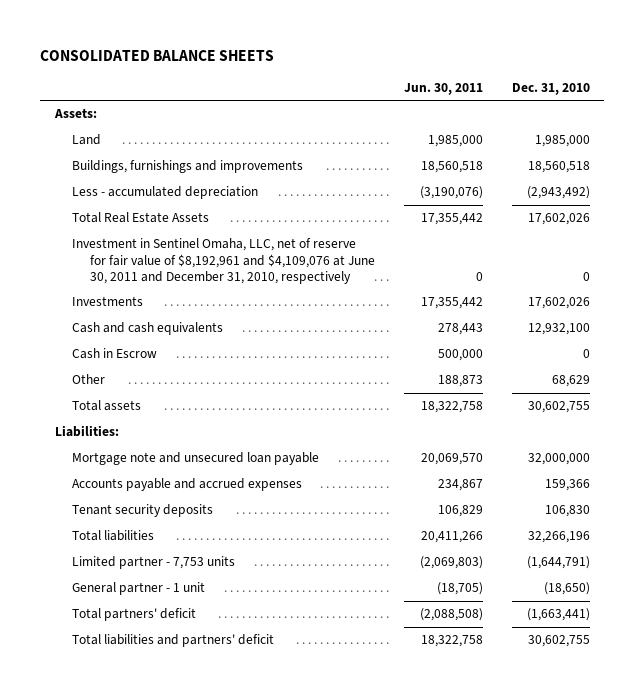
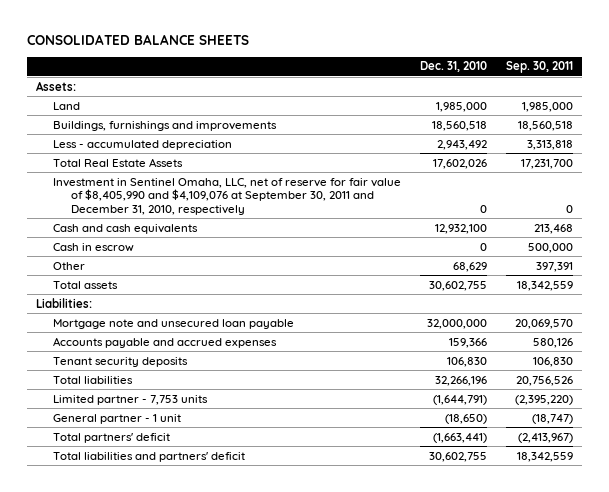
[403,82,483,95] Jun. 30, 2011 -> none
none -> [505,61,573,74] Sep. 30, 2011
[526,186,590,200] (2,943,492) -> [437,139,488,150] 2,943,492
[72,296,144,307] Investments -> none
[72,238,375,284] Investment in Sentinel Omaha, LLC, net of reserve for fair value of $8,192,961 and $4,109,076 at June 30, 2011 and December 31, 2010, respectively -> [53,177,402,216] Investment in Sentinel Omaha, LLC, net of reserve for fair value of $8,405,990 and $4,109,076 at September 30, 2011 and December 31, 2010, respectively
[72,348,158,360] Cash in Escrow -> [53,242,135,252] Cash in escrow

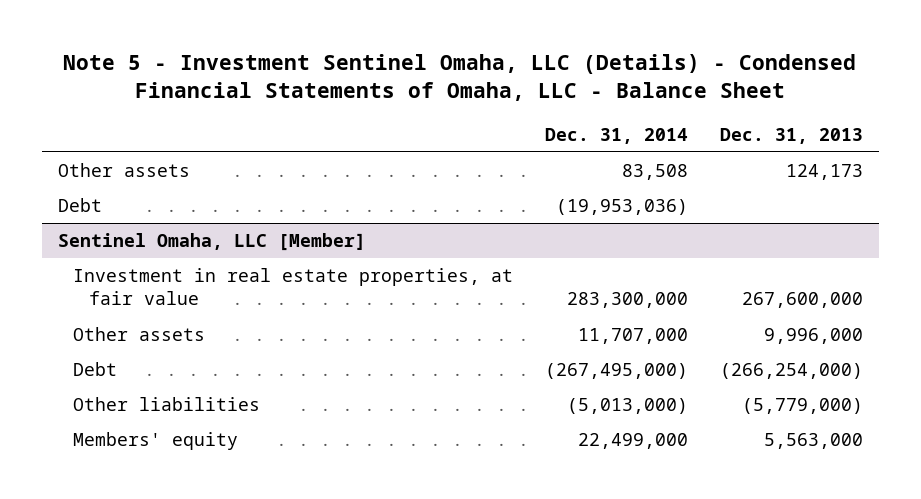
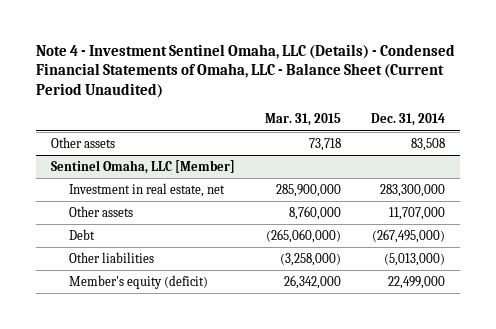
[63,53,857,102] Note 5 - Investment Sentinel Omaha, LLC (Details) - Condensed Financial Statements of Omaha, LLC - Balance Sheet -> [36,43,456,98] Note 4 - Investment Sentinel Omaha, LLC (Details) - Condensed Financial Statements of Omaha, LLC - Balance Sheet (Current Period Unaudited)
[720,127,864,144] Dec. 31, 2013 -> none
none -> [265,113,342,127] Mar. 31, 2015
[57,198,102,213] Debt -> none
[73,268,514,306] Investment in real estate properties, at fair value -> [69,182,226,197] Investment in real estate, net
[73,432,239,451] Members' equity -> [69,274,209,289] Member's equity (deficit)

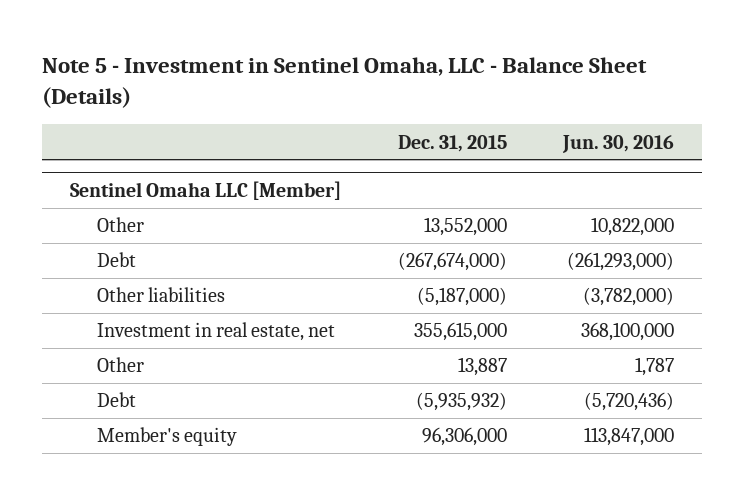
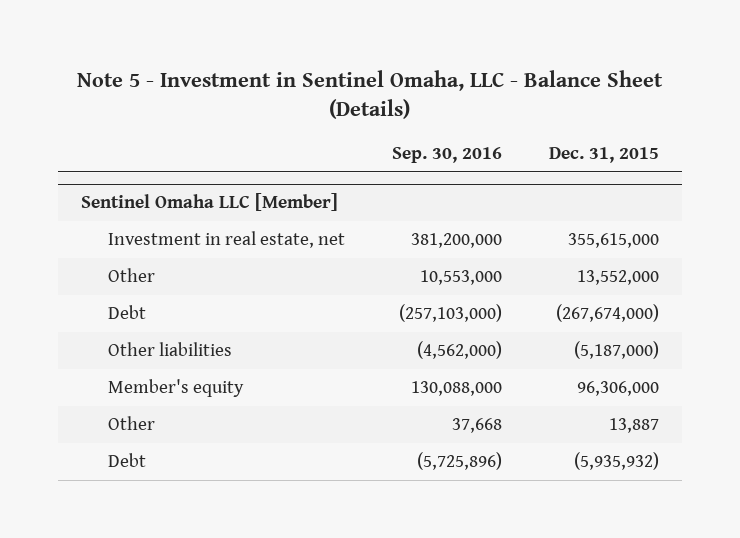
[561,134,674,153] Jun. 30, 2016 -> none
none -> [391,147,502,164] Sep. 30, 2016
[96,322,335,342] Investment in real estate, net -> [107,231,345,249] Investment in real estate, net
[96,427,237,447] Member's equity -> [107,379,244,398] Member's equity

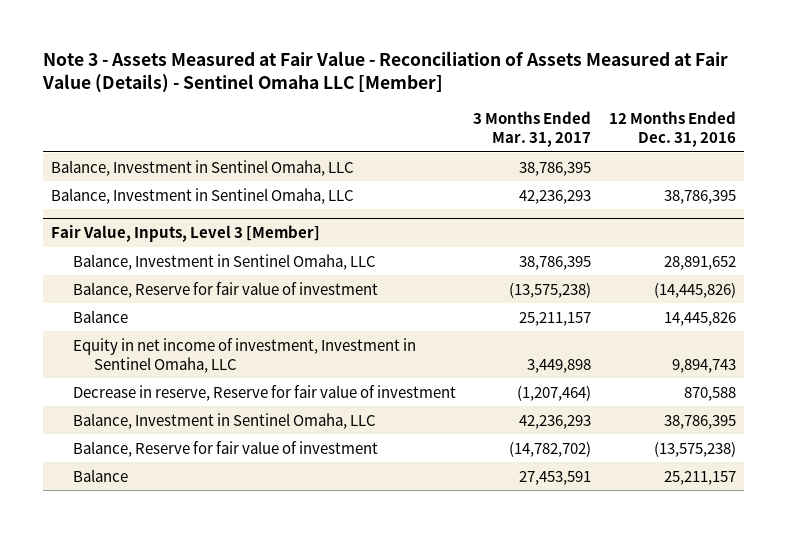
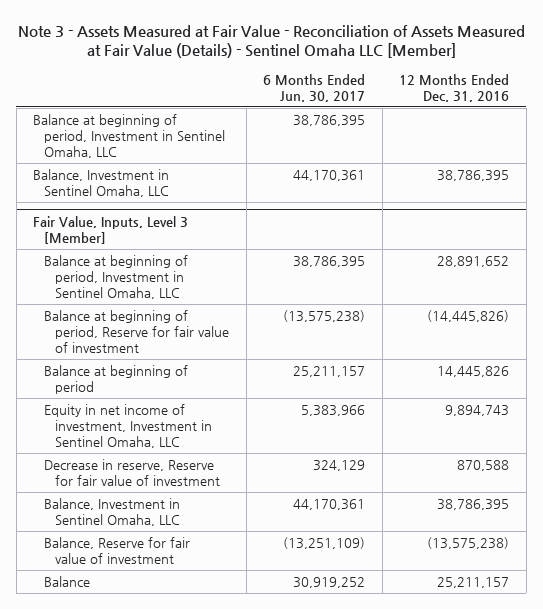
[473,110,592,147] 3 Months Ended Mar. 31, 2017 -> none
none -> [263,73,366,102] 6 Months Ended Jun. 30, 2017
[51,159,355,176] Balance, Investment in Sentinel Omaha, LLC -> [33,113,226,158] Balance at beginning of period, Investment in Sentinel Omaha, LLC
[72,253,376,270] Balance, Investment in Sentinel Omaha, LLC -> [44,254,189,299] Balance at beginning of period, Investment in Sentinel Omaha, LLC
[72,281,378,298] Balance, Reserve for fair value of investment -> [44,309,230,353] Balance at beginning of period, Reserve for fair value of investment
[72,309,128,323] Balance -> [44,364,189,394] Balance at beginning of period

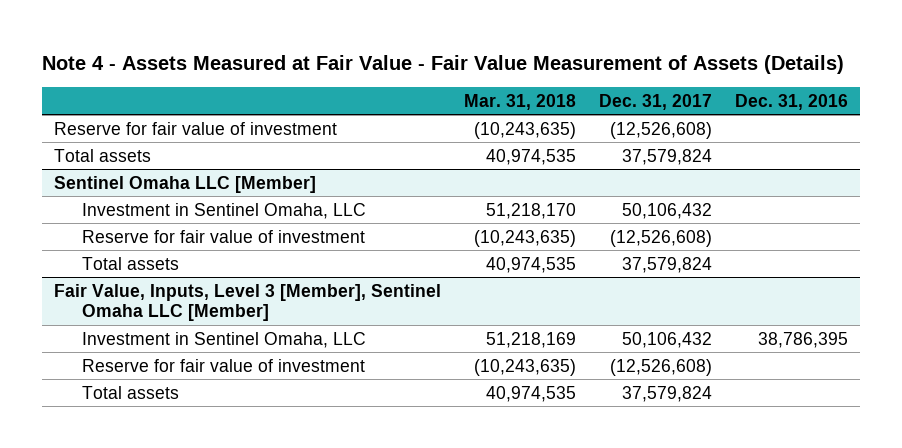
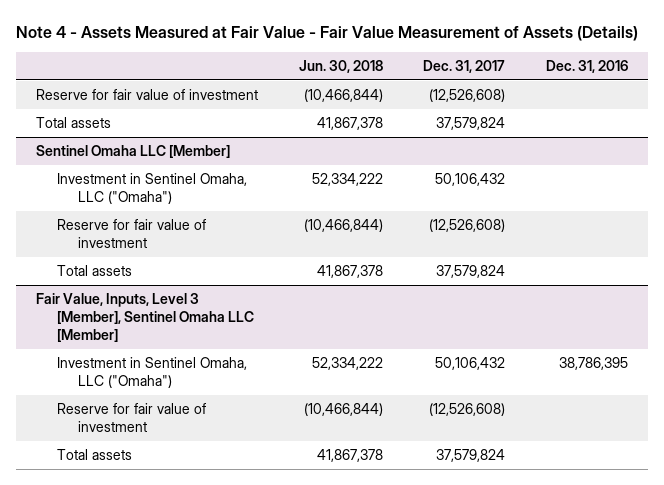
[463,93,576,110] Mar. 31, 2018 -> none
none -> [298,59,383,73] Jun. 30, 2018
[81,202,366,219] Investment in Sentinel Omaha, LLC -> [56,173,247,204] Investment in Sentinel Omaha, LLC ("Omaha")
[81,331,366,348] Investment in Sentinel Omaha, LLC -> [56,357,247,388] Investment in Sentinel Omaha, LLC ("Omaha")

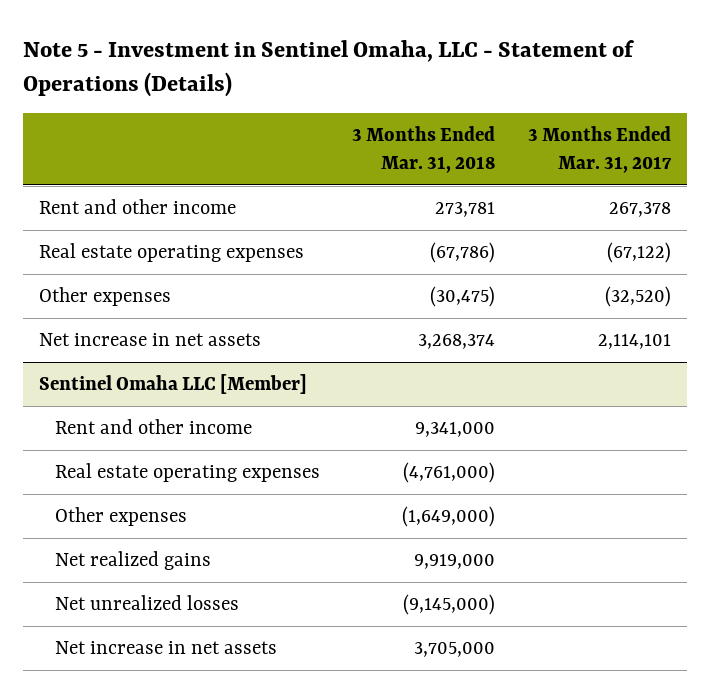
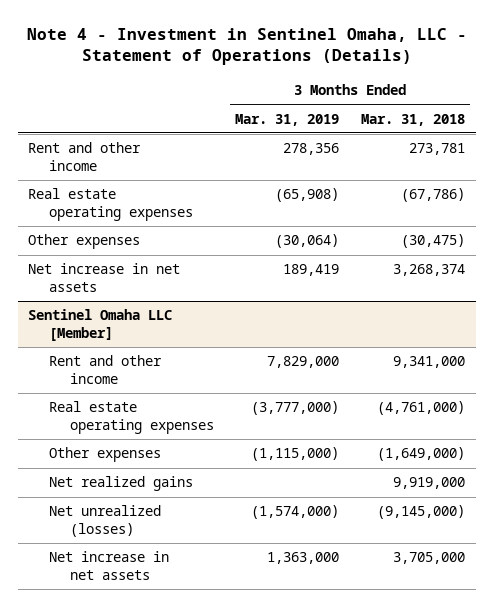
[22,39,634,98] Note 5 - Investment in Sentinel Omaha, LLC - Statement of Operations (Details) -> [26,27,467,66] Note 4 - Investment in Sentinel Omaha, LLC - Statement of Operations (Details)
[527,126,672,173] 3 Months Ended Mar. 31, 2017 -> none
none -> [235,113,340,126] Mar. 31, 2019
[54,595,239,611] Net unrealized losses -> [49,505,162,537] Net unrealized (losses)

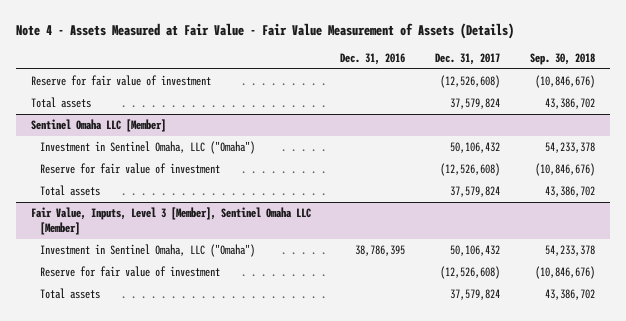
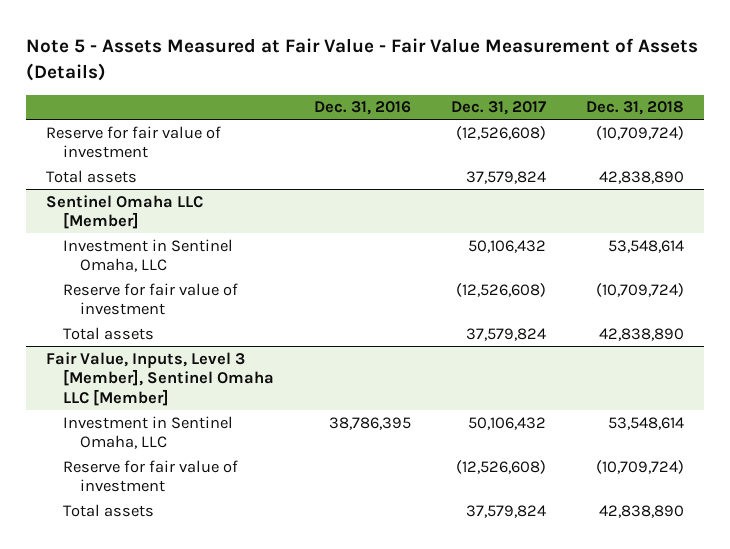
[15,22,514,39] Note 4 - Assets Measured at Fair Value - Fair Value Measurement of Assets (Details) -> [26,38,699,82] Note 5 - Assets Measured at Fair Value - Fair Value Measurement of Assets (Details)
[529,53,595,66] Sep. 30, 2018 -> none
none -> [585,101,684,116] Dec. 31, 2018
[39,141,255,155] Investment in Sentinel Omaha, LLC ("Omaha") -> [62,238,233,273] Investment in Sentinel Omaha, LLC
[39,244,255,258] Investment in Sentinel Omaha, LLC ("Omaha") -> [62,415,233,450] Investment in Sentinel Omaha, LLC

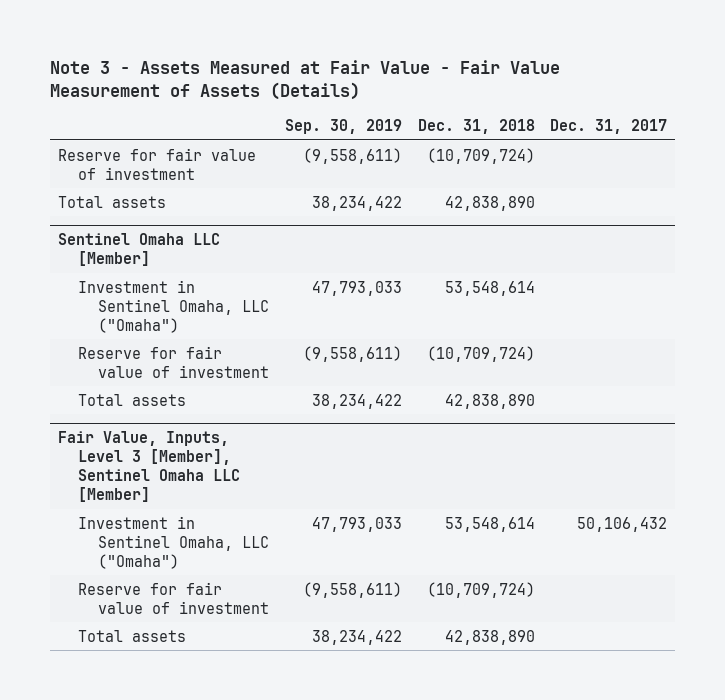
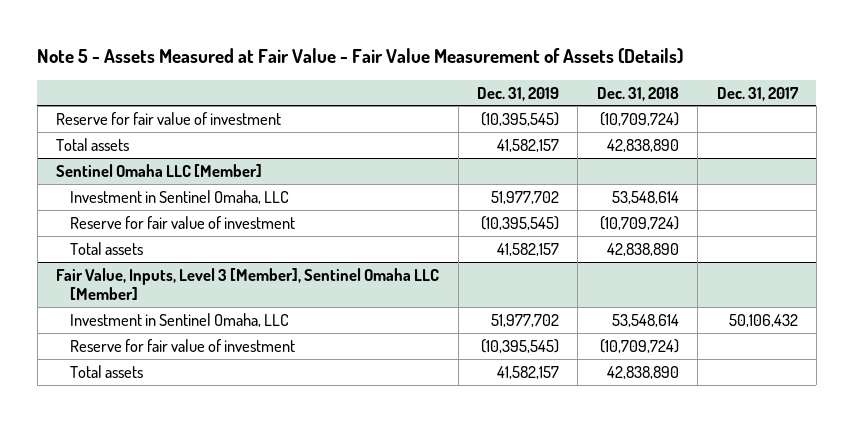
[50,59,561,100] Note 3 - Assets Measured at Fair Value - Fair Value Measurement of Assets (Details) -> [37,48,684,65] Note 5 - Assets Measured at Fair Value - Fair Value Measurement of Assets (Details)
[285,119,403,135] Sep. 30, 2019 -> none
none -> [476,86,559,101] Dec. 31, 2019
[78,279,270,333] Investment in Sentinel Omaha, LLC ("Omaha") -> [70,189,290,204] Investment in Sentinel Omaha, LLC
[78,515,270,569] Investment in Sentinel Omaha, LLC ("Omaha") -> [70,312,290,327] Investment in Sentinel Omaha, LLC

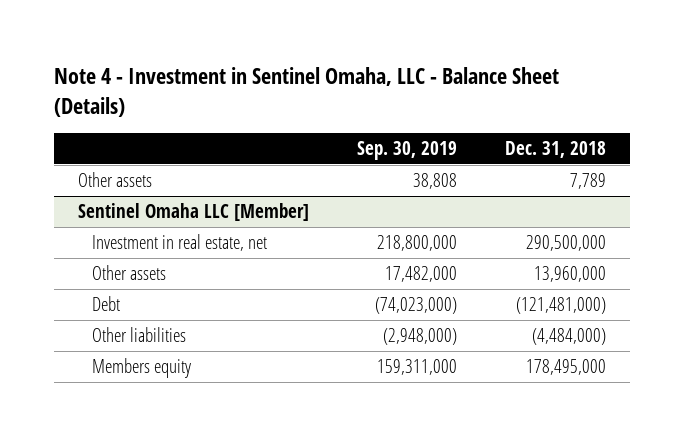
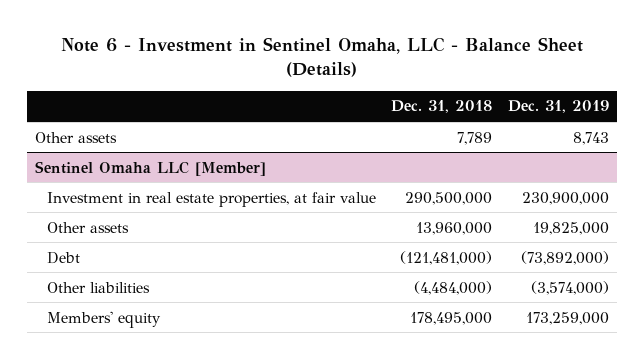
[53,66,559,117] Note 4 - Investment in Sentinel Omaha, LLC - Balance Sheet (Details) -> [61,37,584,78] Note 6 - Investment in Sentinel Omaha, LLC - Balance Sheet (Details)
[356,141,457,161] Sep. 30, 2019 -> none
none -> [508,100,610,114] Dec. 31, 2019
[91,234,267,252] Investment in real estate, net -> [46,191,376,207] Investment in real estate properties, at fair value
[91,358,191,379] Members equity -> [46,310,161,328] Members' equity

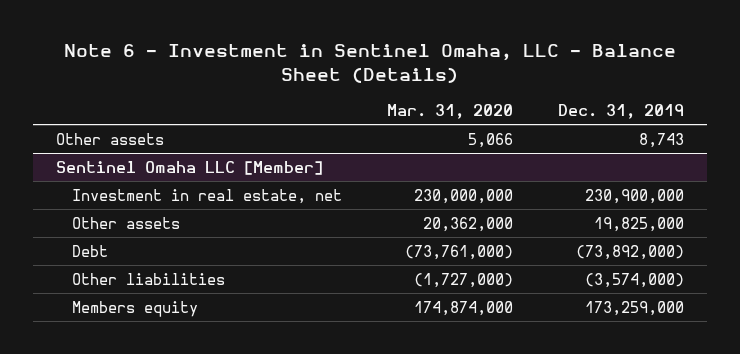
[391,100,493,114] Dec. 31, 2018 -> none
none -> [387,103,514,119] Mar. 31, 2020
[46,191,376,207] Investment in real estate properties, at fair value -> [71,188,342,204] Investment in real estate, net
[46,310,161,328] Members' equity -> [71,300,198,317] Members equity

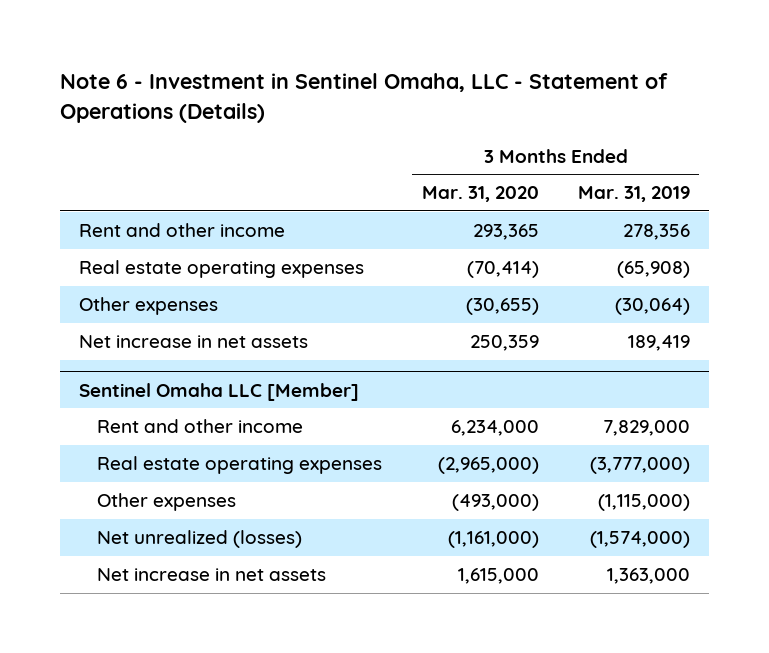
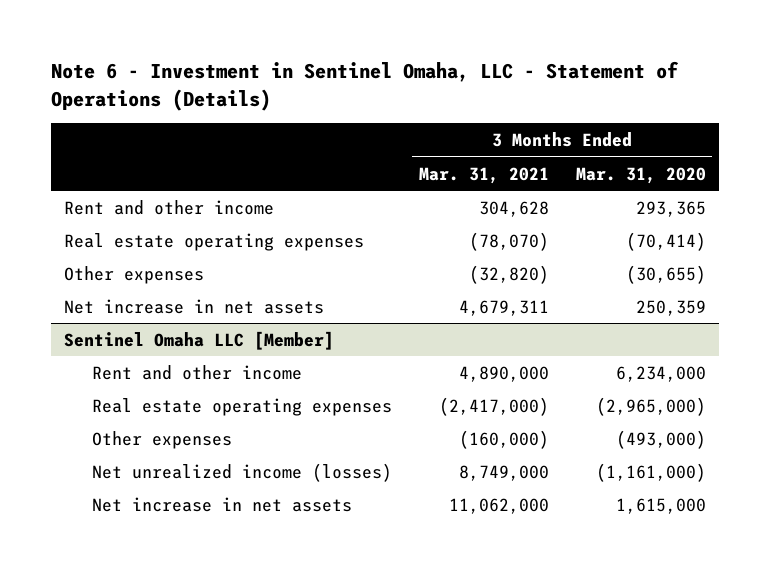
[577,186,690,203] Mar. 31, 2019 -> none
none -> [419,166,550,184] Mar. 31, 2021
[97,530,303,549] Net unrealized (losses) -> [92,462,393,482] Net unrealized income (losses)

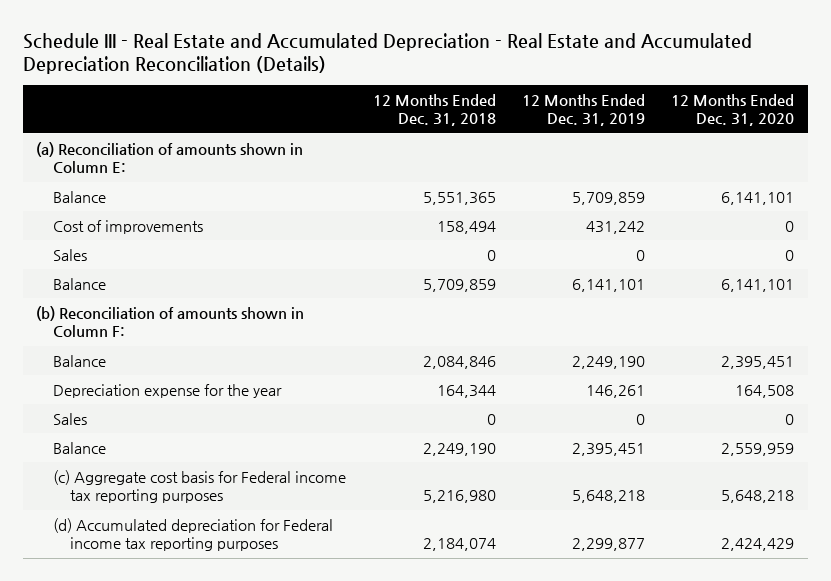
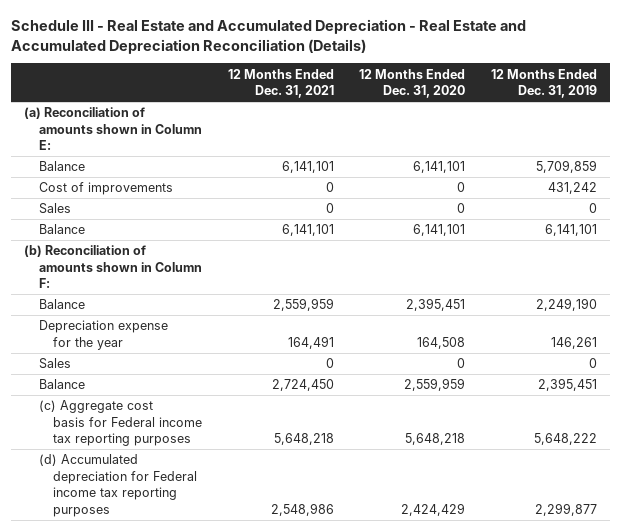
[372,94,496,127] 12 Months Ended Dec. 31, 2018 -> none
none -> [227,68,334,99] 12 Months Ended Dec. 31, 2021
[571,490,645,504] 5,648,218 -> [534,433,598,446] 5,648,222

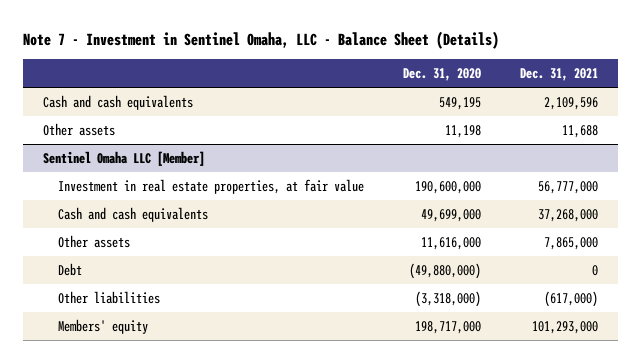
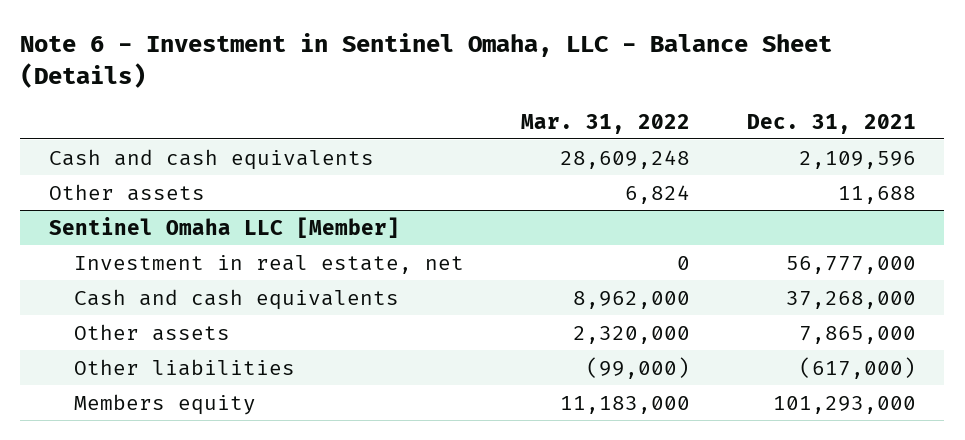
[23,30,500,49] Note 7 - Investment in Sentinel Omaha, LLC - Balance Sheet (Details) -> [20,32,833,88] Note 6 - Investment in Sentinel Omaha, LLC - Balance Sheet (Details)
[403,67,482,81] Dec. 31, 2020 -> none
none -> [520,113,690,134] Mar. 31, 2022
[58,179,365,195] Investment in real estate properties, at fair value -> [74,254,465,274] Investment in real estate, net
[58,263,83,277] Debt -> none
[58,319,149,335] Members' equity -> [74,393,257,415] Members equity

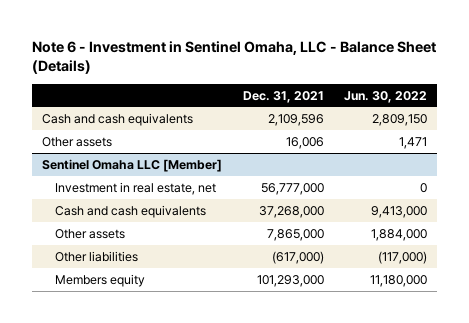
[520,113,690,134] Mar. 31, 2022 -> none
none -> [343,90,427,103] Jun. 30, 2022
[837,185,916,204] 11,688 -> [285,136,324,149] 16,006

